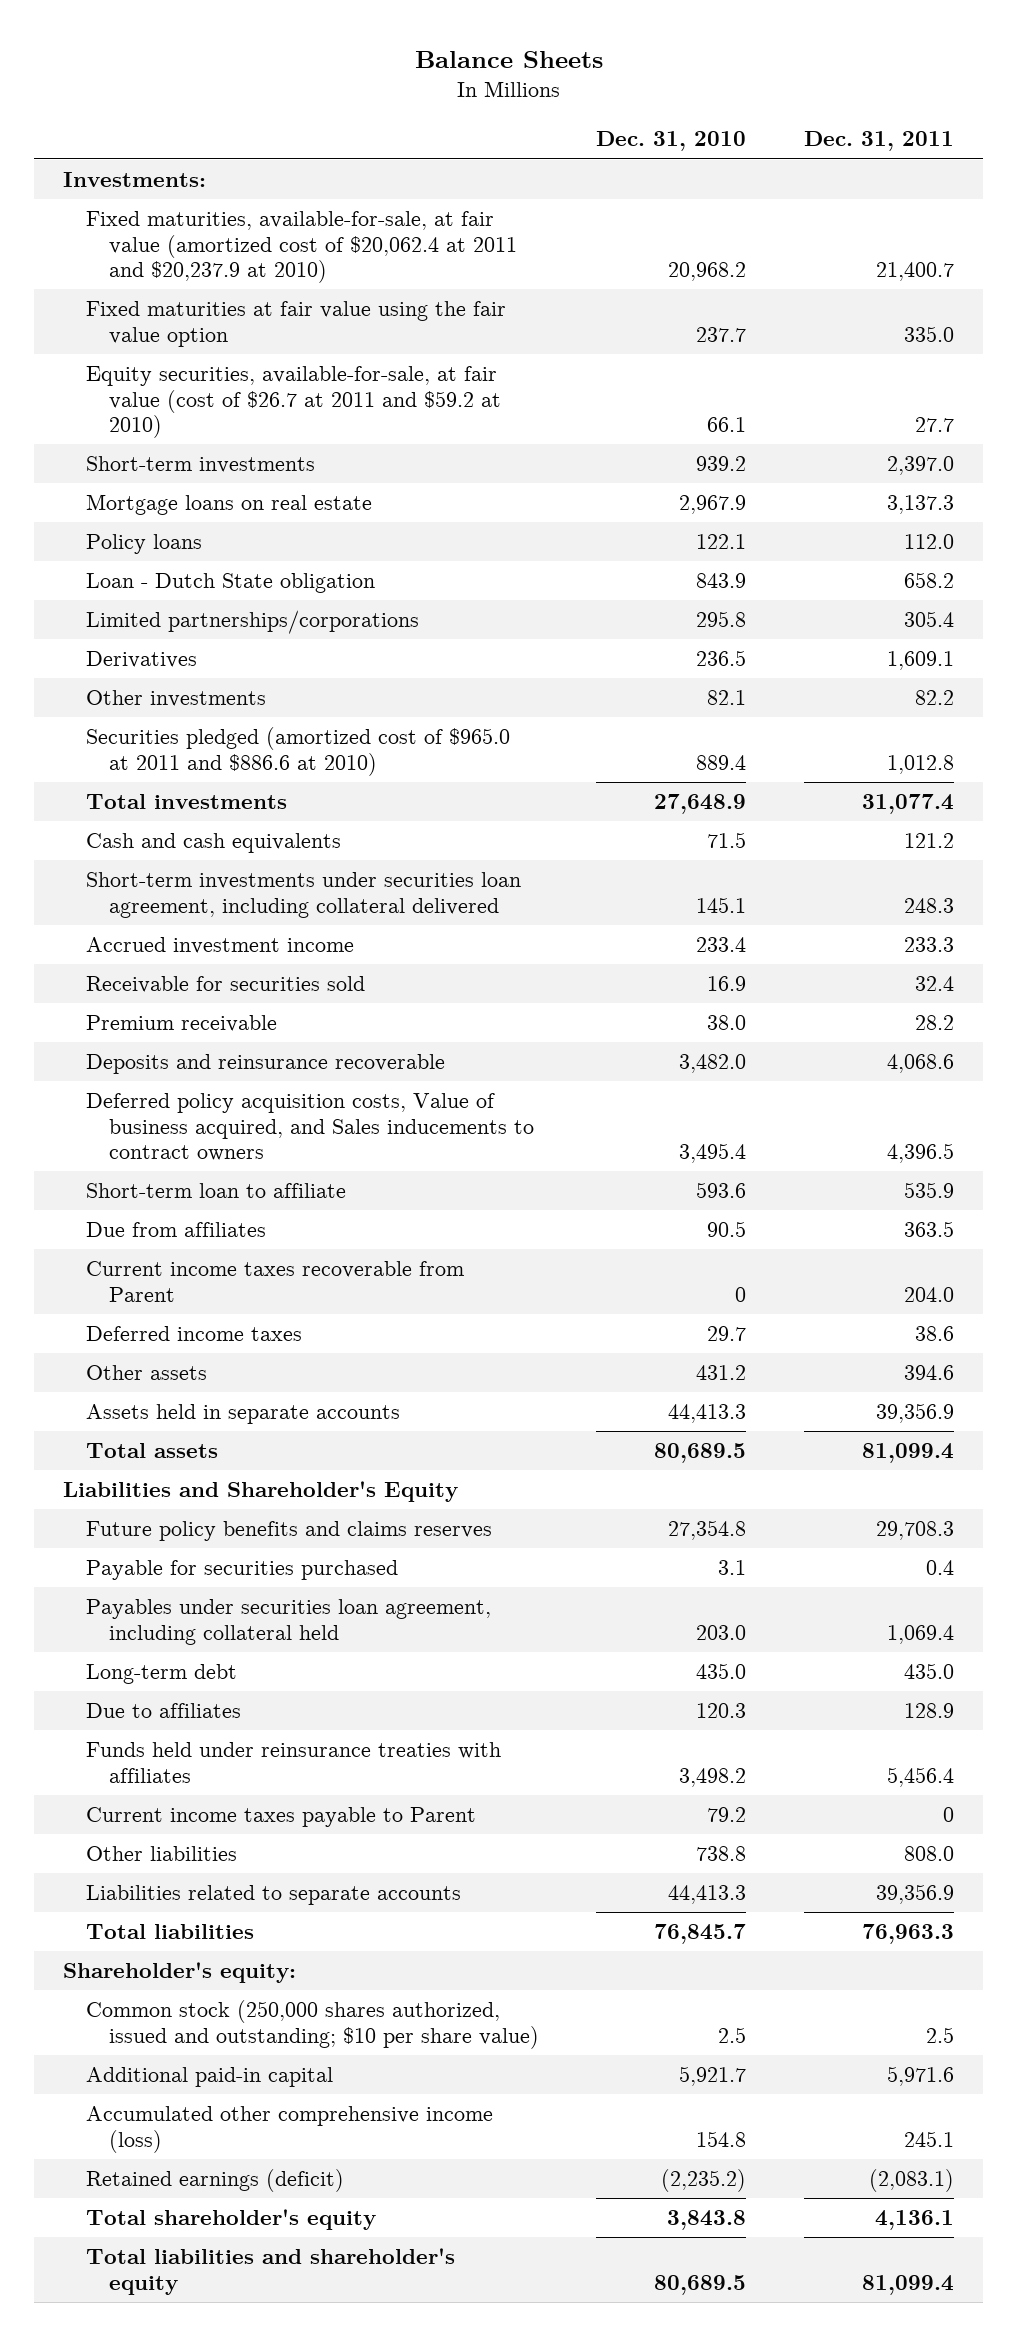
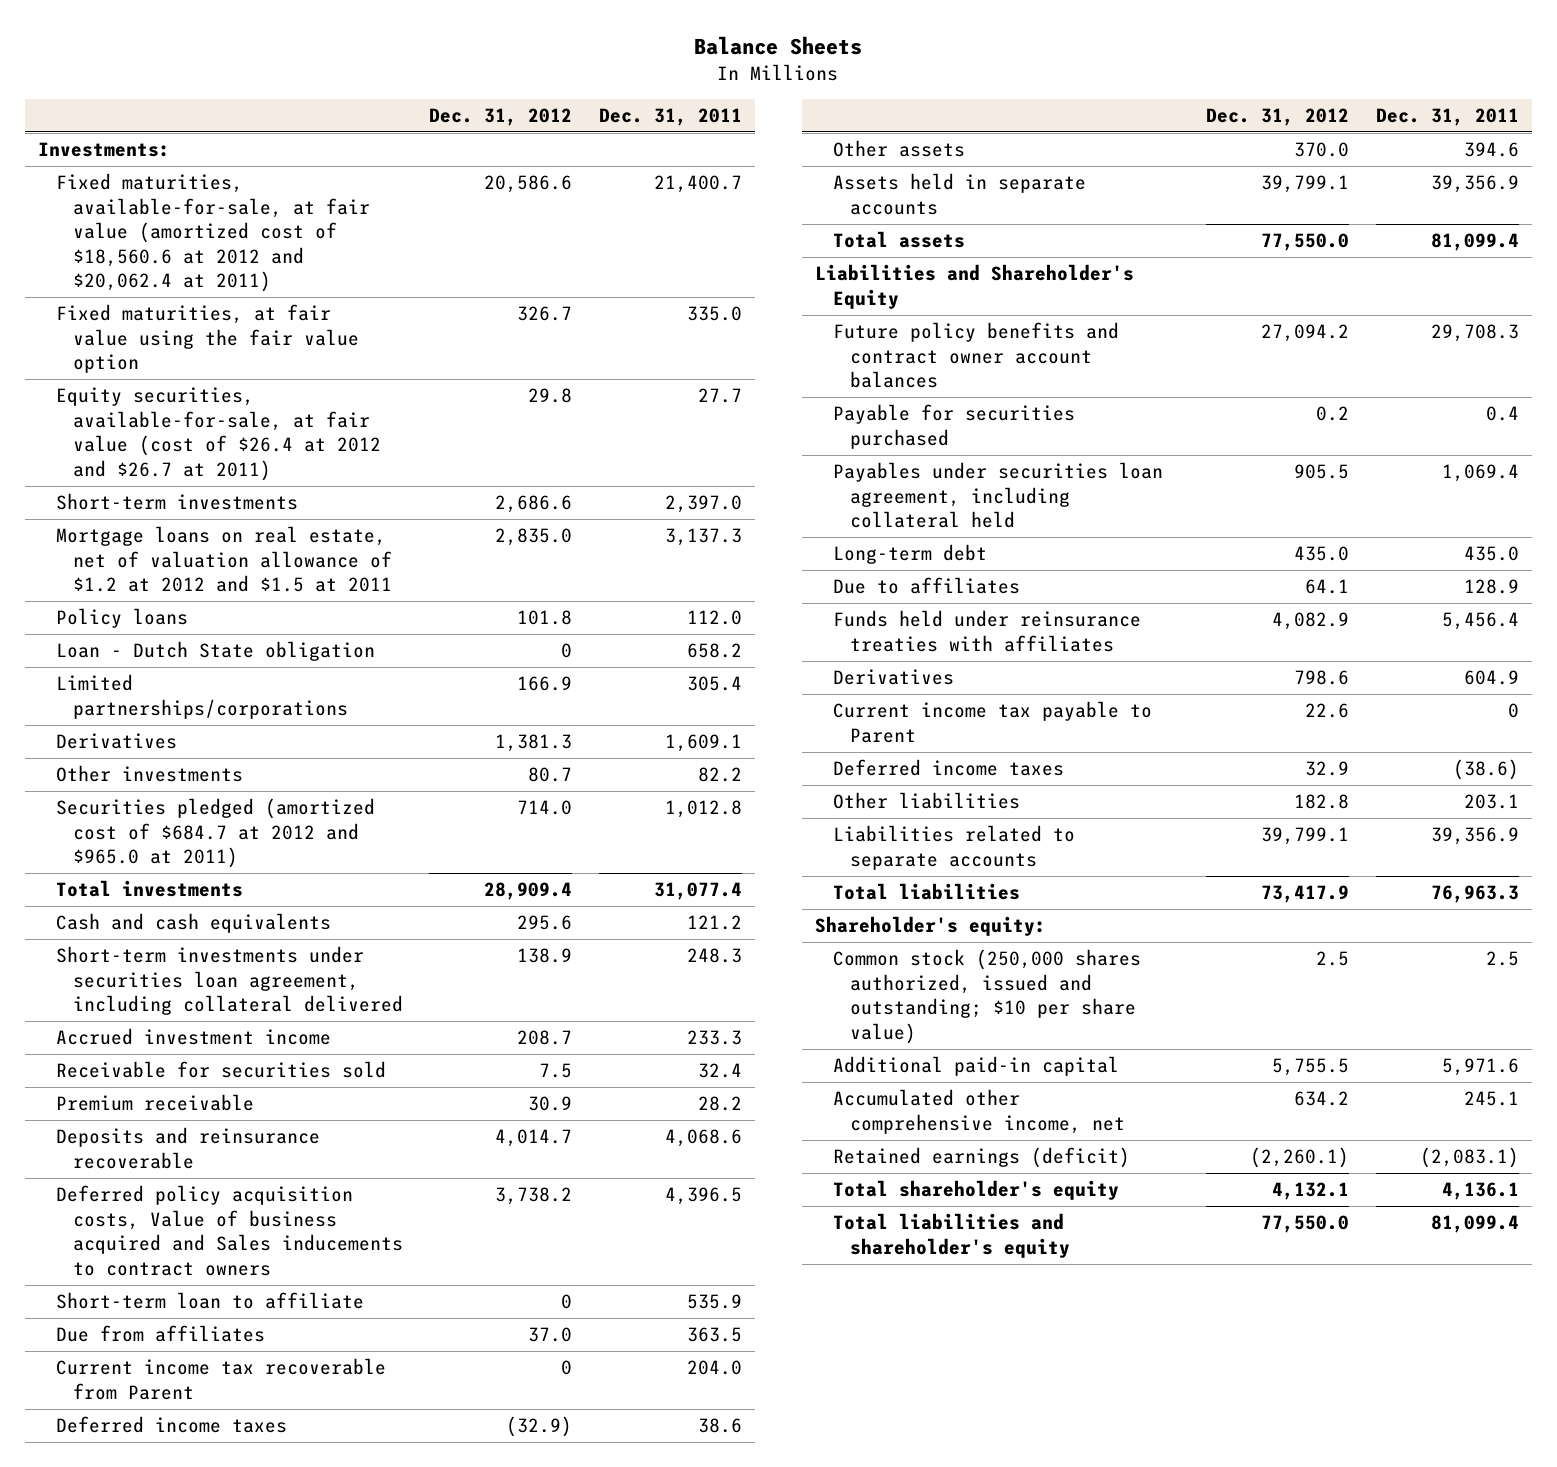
[596,131,747,152] Dec. 31, 2010 -> none
none -> [429,107,573,126] Dec. 31, 2012
[85,211,517,284] Fixed maturities, available-for-sale, at fair value (amortized cost of $20,062.4 at 2011 and $20,237.9 at 2010) -> [55,173,371,293] Fixed maturities, available-for-sale, at fair value (amortized cost of $18,560.6 at 2012 and $20,062.4 at 2011)
[85,301,506,347] Fixed maturities at fair value using the fair value option -> [55,304,360,374] Fixed maturities, at fair value using the fair value option
[85,366,501,439] Equity securities, available-for-sale, at fair value (cost of $26.7 at 2011 and $59.2 at 2010) -> [55,387,382,481] Equity securities, available-for-sale, at fair value (cost of $26.4 at 2012 and $26.7 at 2011)
[85,494,372,516] Mortgage loans on real estate -> [55,526,393,593] Mortgage loans on real estate, net of valuation allowance of $1.2 at 2012 and $1.5 at 2011
[85,727,510,776] Securities pledged (amortized cost of $965.0 at 2011 and $886.6 at 2010) -> [55,798,375,869] Securities pledged (amortized cost of $684.7 at 2012 and $965.0 at 2011)
[85,1093,534,1162] Deferred policy acquisition costs, Value of business acquired, and Sales inducements to contract owners -> [55,1185,404,1276] Deferred policy acquisition costs, Value of business acquired and Sales inducements to contract owners
[85,1261,464,1302] Current income taxes recoverable from Parent -> [55,1358,386,1400] Current income tax recoverable from Parent
[85,1521,492,1542] Future policy benefits and claims reserves -> [832,322,1119,389] Future policy benefits and contract owner account balances
none -> [832,669,954,686] Derivatives
[85,1807,476,1828] Current income taxes payable to Parent -> [832,701,1152,743] Current income tax payable to Parent
none -> [832,759,1064,777] Deferred income taxes
[904,1846,955,1862] 808.0 -> [1463,794,1519,810] 203.1
[85,2106,493,2153] Accumulated other comprehensive income (loss) -> [832,1089,1126,1134] Accumulated other comprehensive income, net

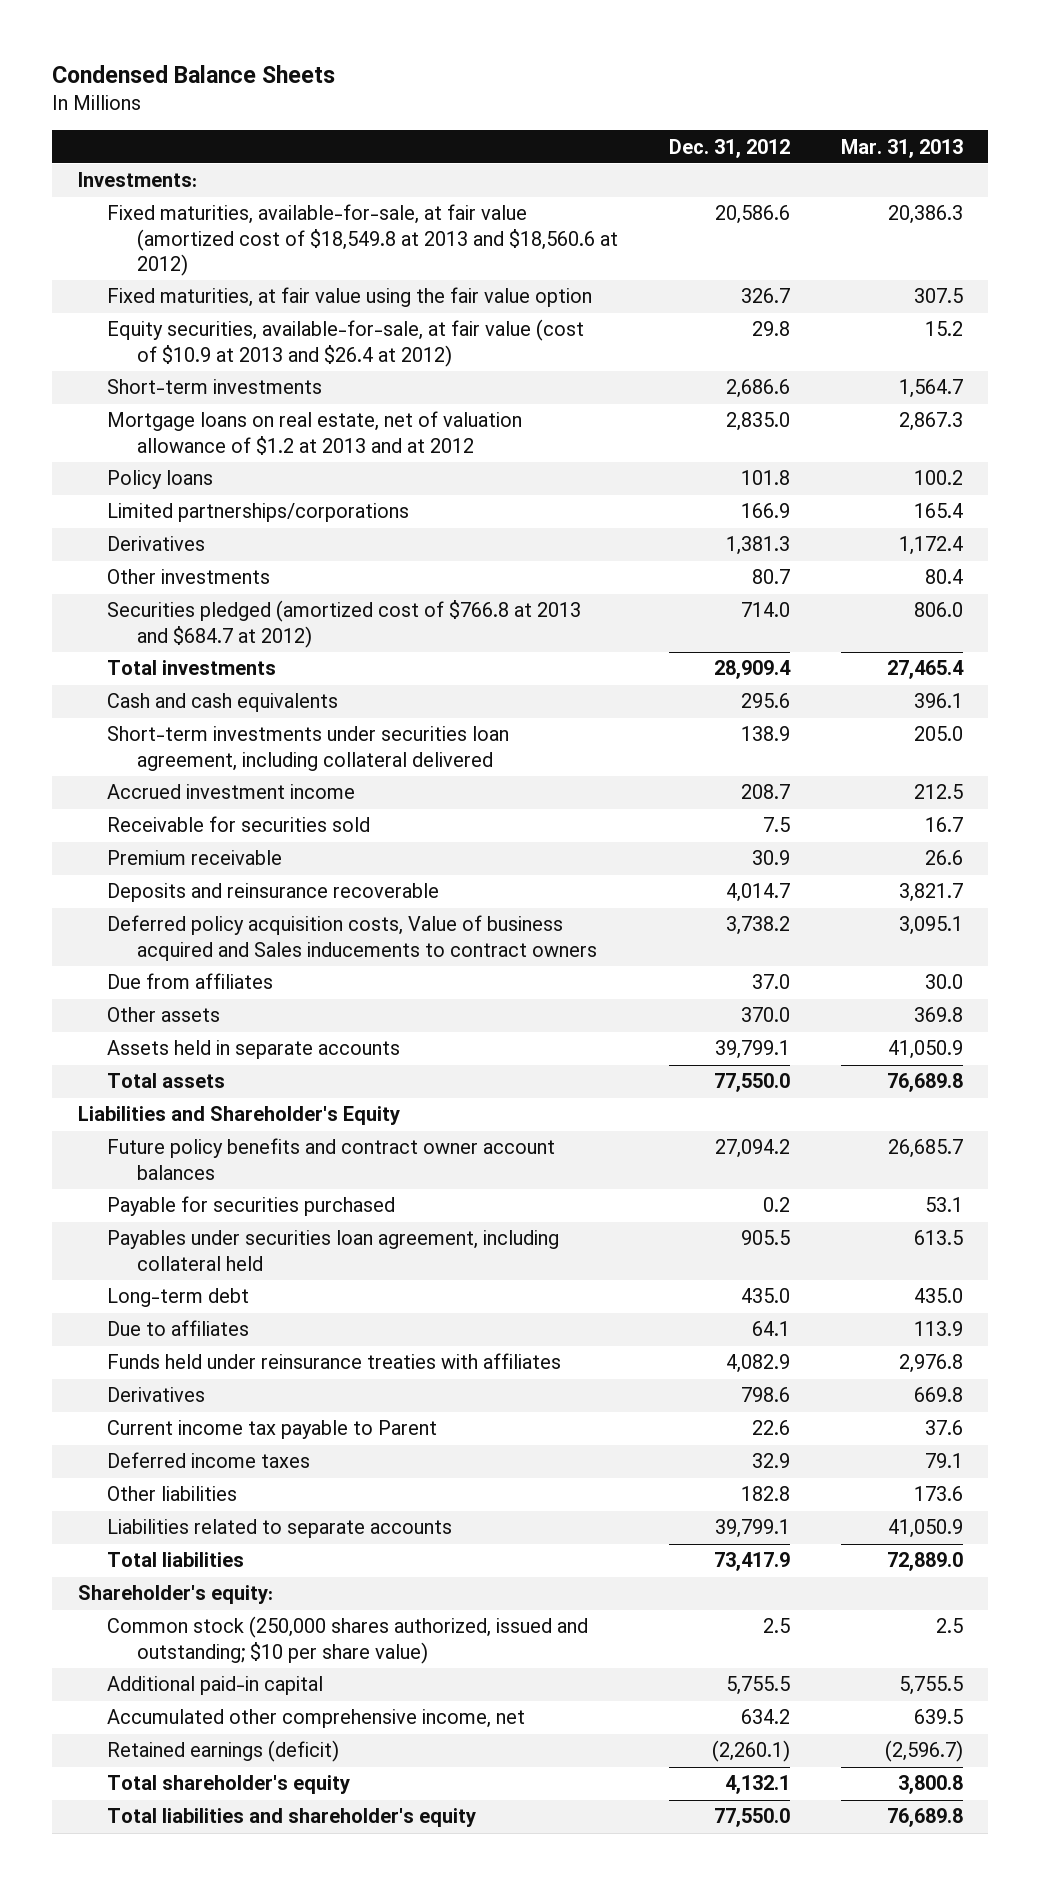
[694,36,863,56] Balance Sheets -> [52,65,336,84] Condensed Balance Sheets
[598,107,742,126] Dec. 31, 2011 -> none
none -> [840,138,963,158] Mar. 31, 2013
[55,173,371,293] Fixed maturities, available-for-sale, at fair value (amortized cost of $18,560.6 at 2012 and $20,062.4 at 2011) -> [107,204,618,276] Fixed maturities, available-for-sale, at fair value (amortized cost of $18,549.8 at 2013 and $18,560.6 at 2012)
[55,387,382,481] Equity securities, available-for-sale, at fair value (cost of $26.4 at 2012 and $26.7 at 2011) -> [107,319,585,367] Equity securities, available-for-sale, at fair value (cost of $10.9 at 2013 and $26.4 at 2012)
[55,526,393,593] Mortgage loans on real estate, net of valuation allowance of $1.2 at 2012 and $1.5 at 2011 -> [107,411,523,455] Mortgage loans on real estate, net of valuation allowance of $1.2 at 2013 and at 2012
[55,641,375,662] Loan - Dutch State obligation -> none
[55,798,375,869] Securities pledged (amortized cost of $684.7 at 2012 and $965.0 at 2011) -> [107,600,582,648] Securities pledged (amortized cost of $766.8 at 2013 and $684.7 at 2012)
[55,1292,364,1310] Short-term loan to affiliate -> none
[55,1358,386,1400] Current income tax recoverable from Parent -> none
[55,1416,287,1434] Deferred income taxes -> none

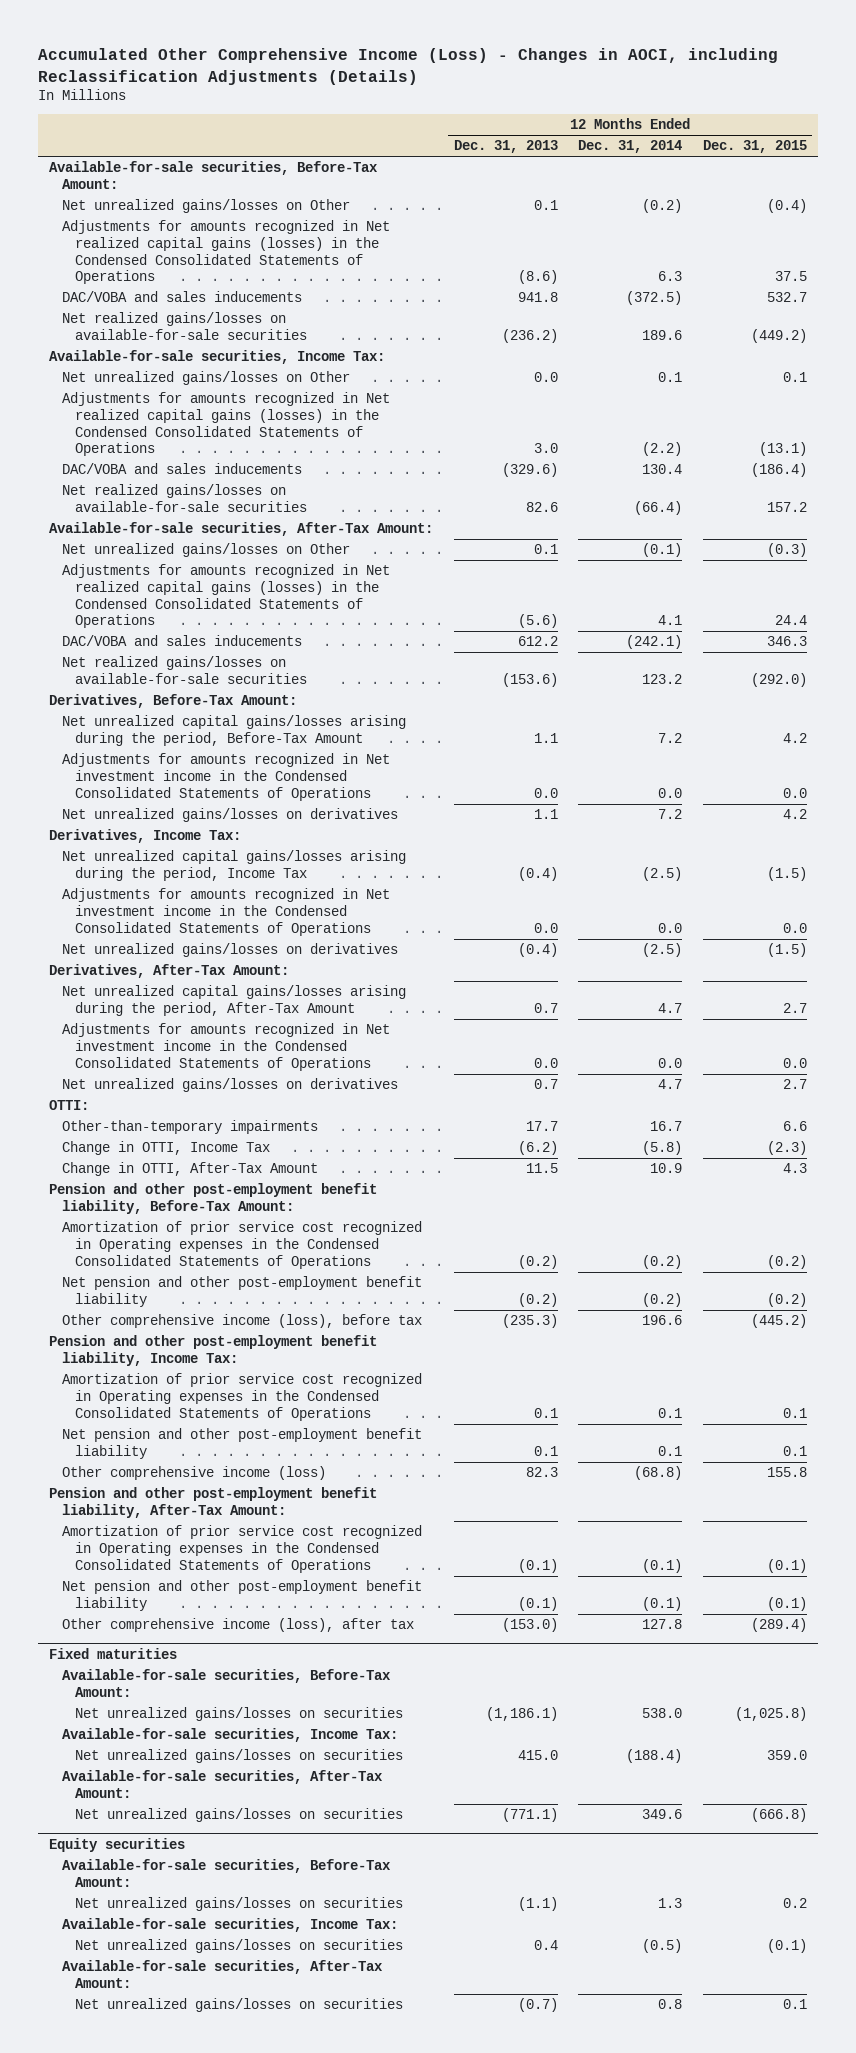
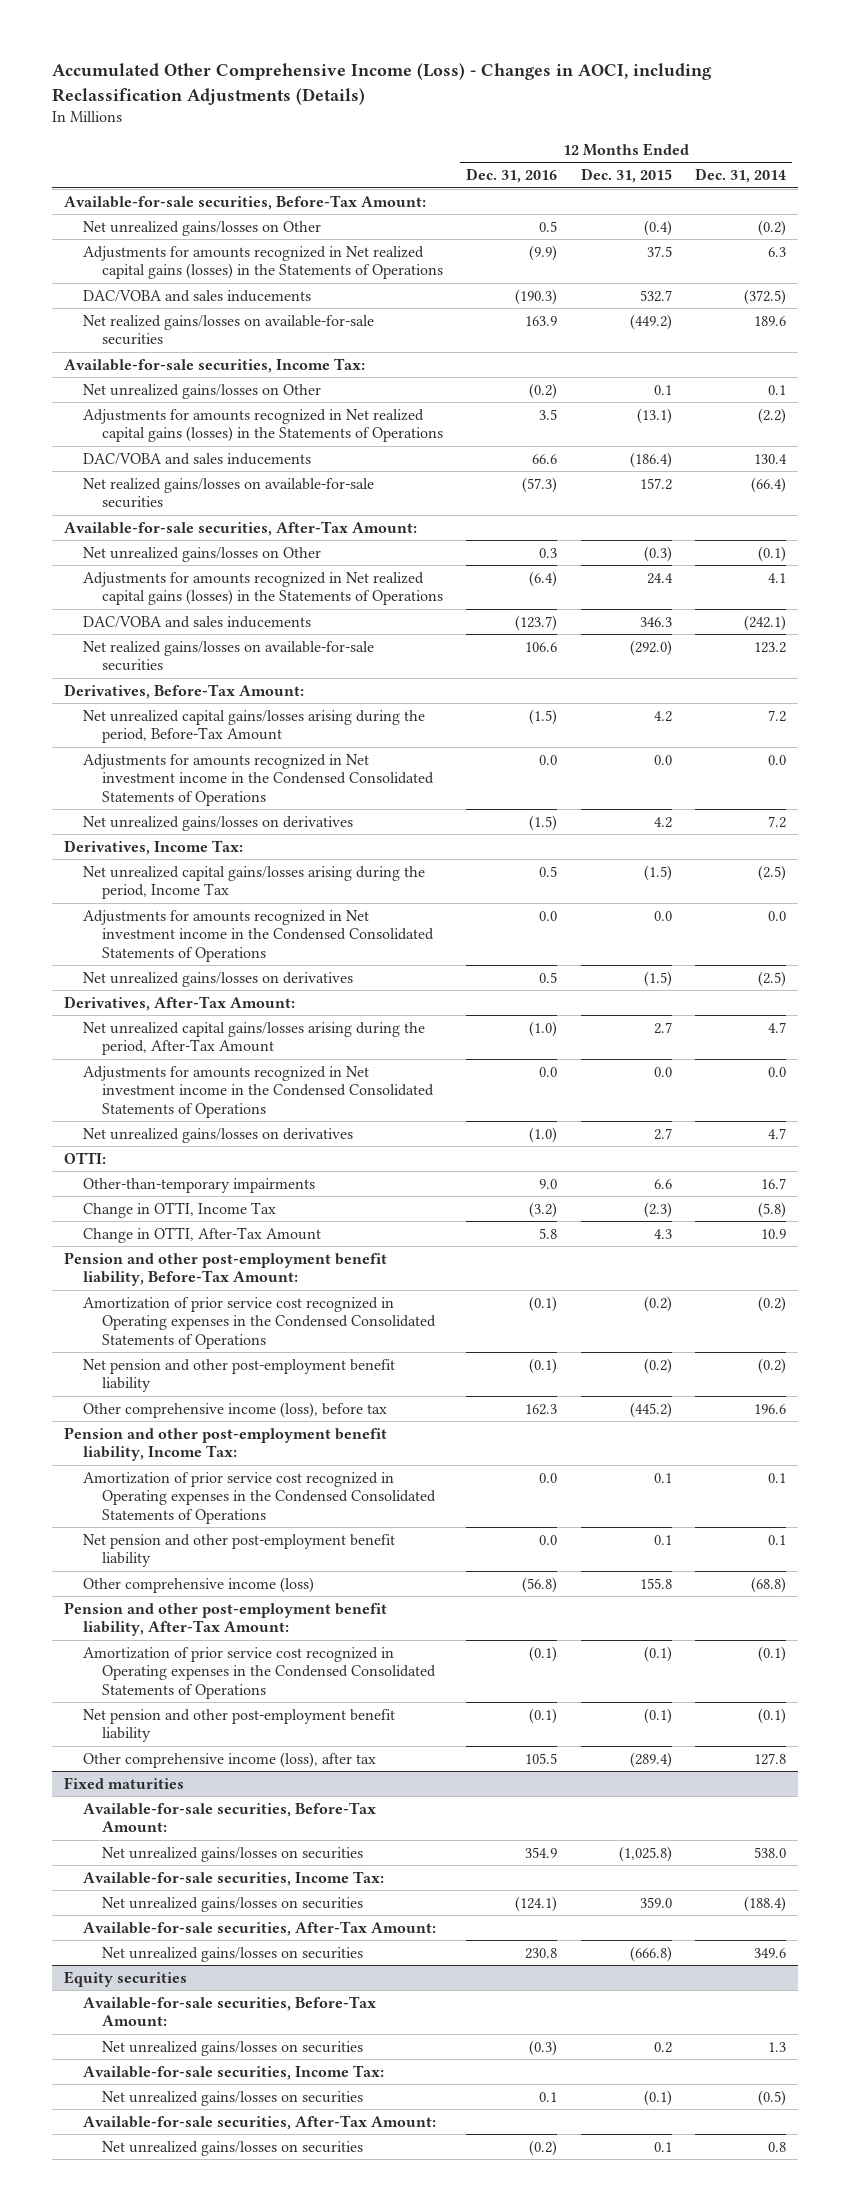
[453,140,558,154] Dec. 31, 2013 -> none
none -> [466,168,558,184] Dec. 31, 2016
[61,220,390,285] Adjustments for amounts recognized in Net realized capital gains (losses) in the Condensed Consolidated Statements of Operations -> [82,245,443,280] Adjustments for amounts recognized in Net realized capital gains (losses) in the Statements of Operations
[61,392,390,457] Adjustments for amounts recognized in Net realized capital gains (losses) in the Condensed Consolidated Statements of Operations -> [82,408,443,443] Adjustments for amounts recognized in Net realized capital gains (losses) in the Statements of Operations
[61,564,390,629] Adjustments for amounts recognized in Net realized capital gains (losses) in the Condensed Consolidated Statements of Operations -> [82,571,443,606] Adjustments for amounts recognized in Net realized capital gains (losses) in the Statements of Operations

